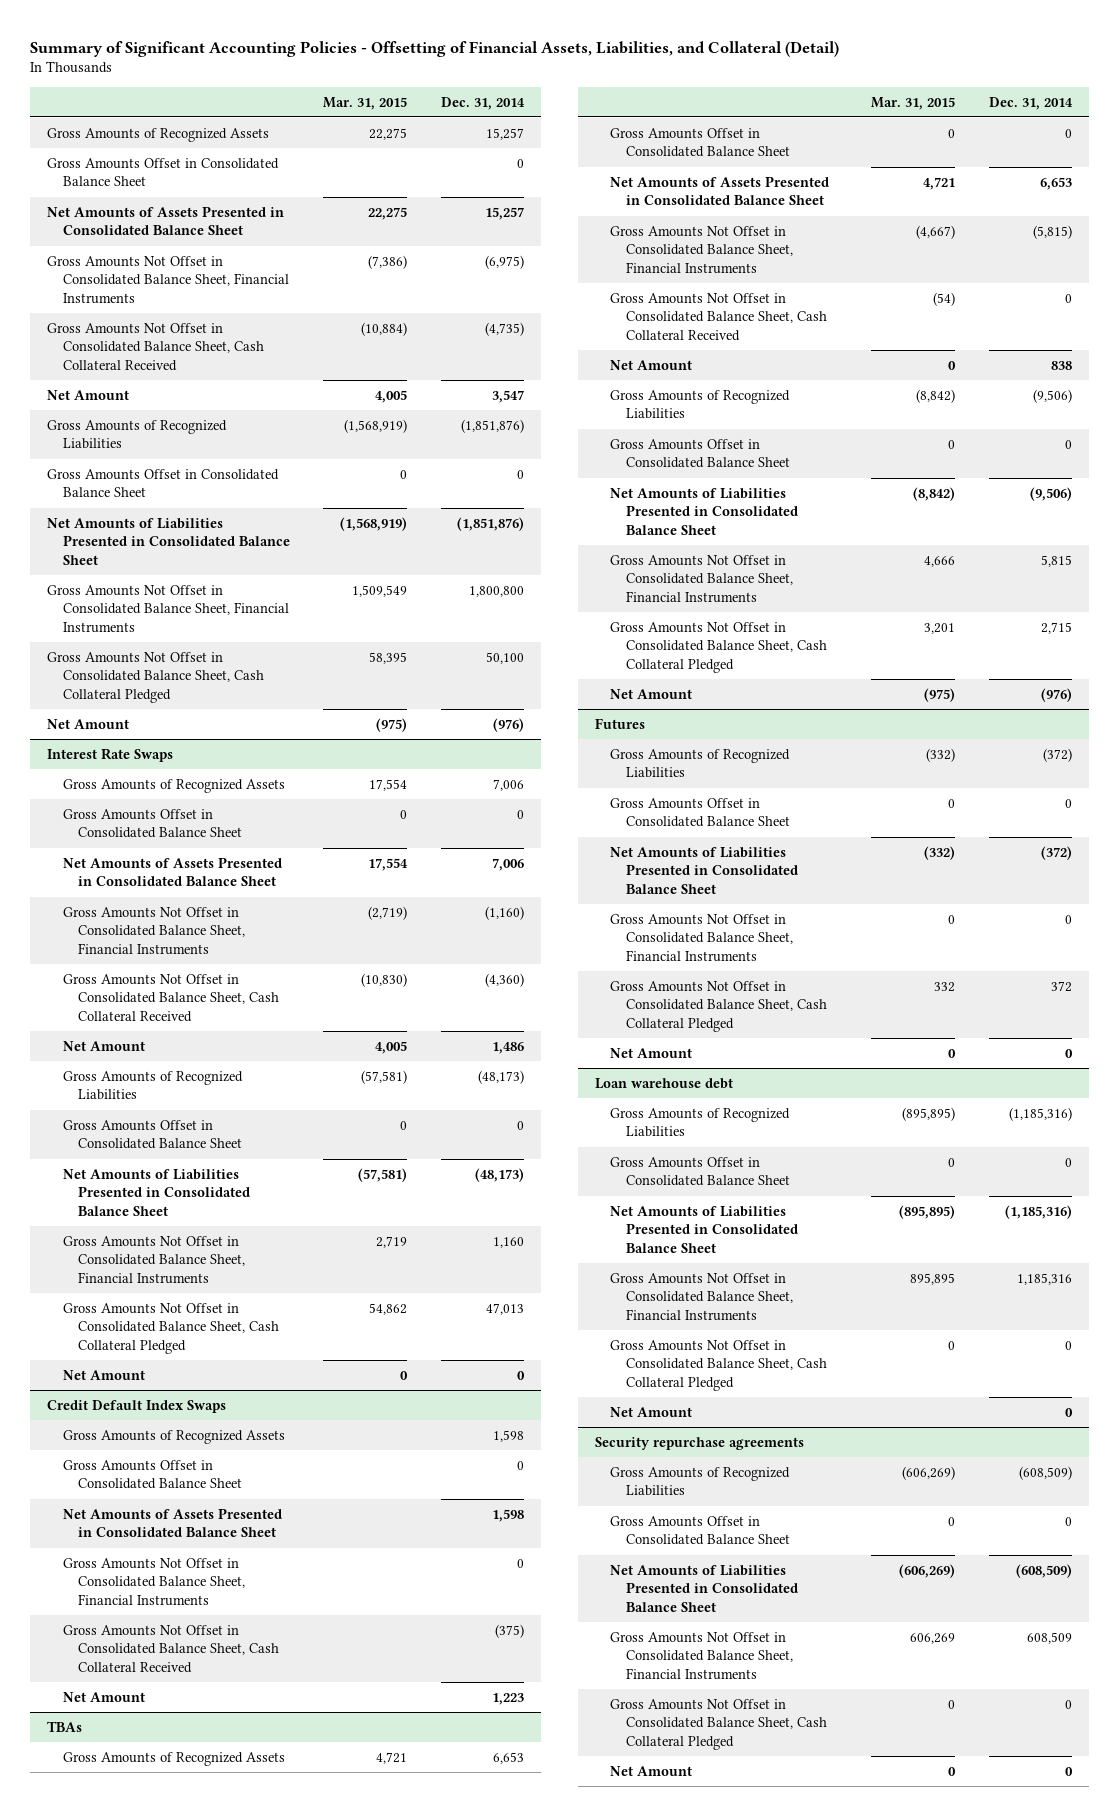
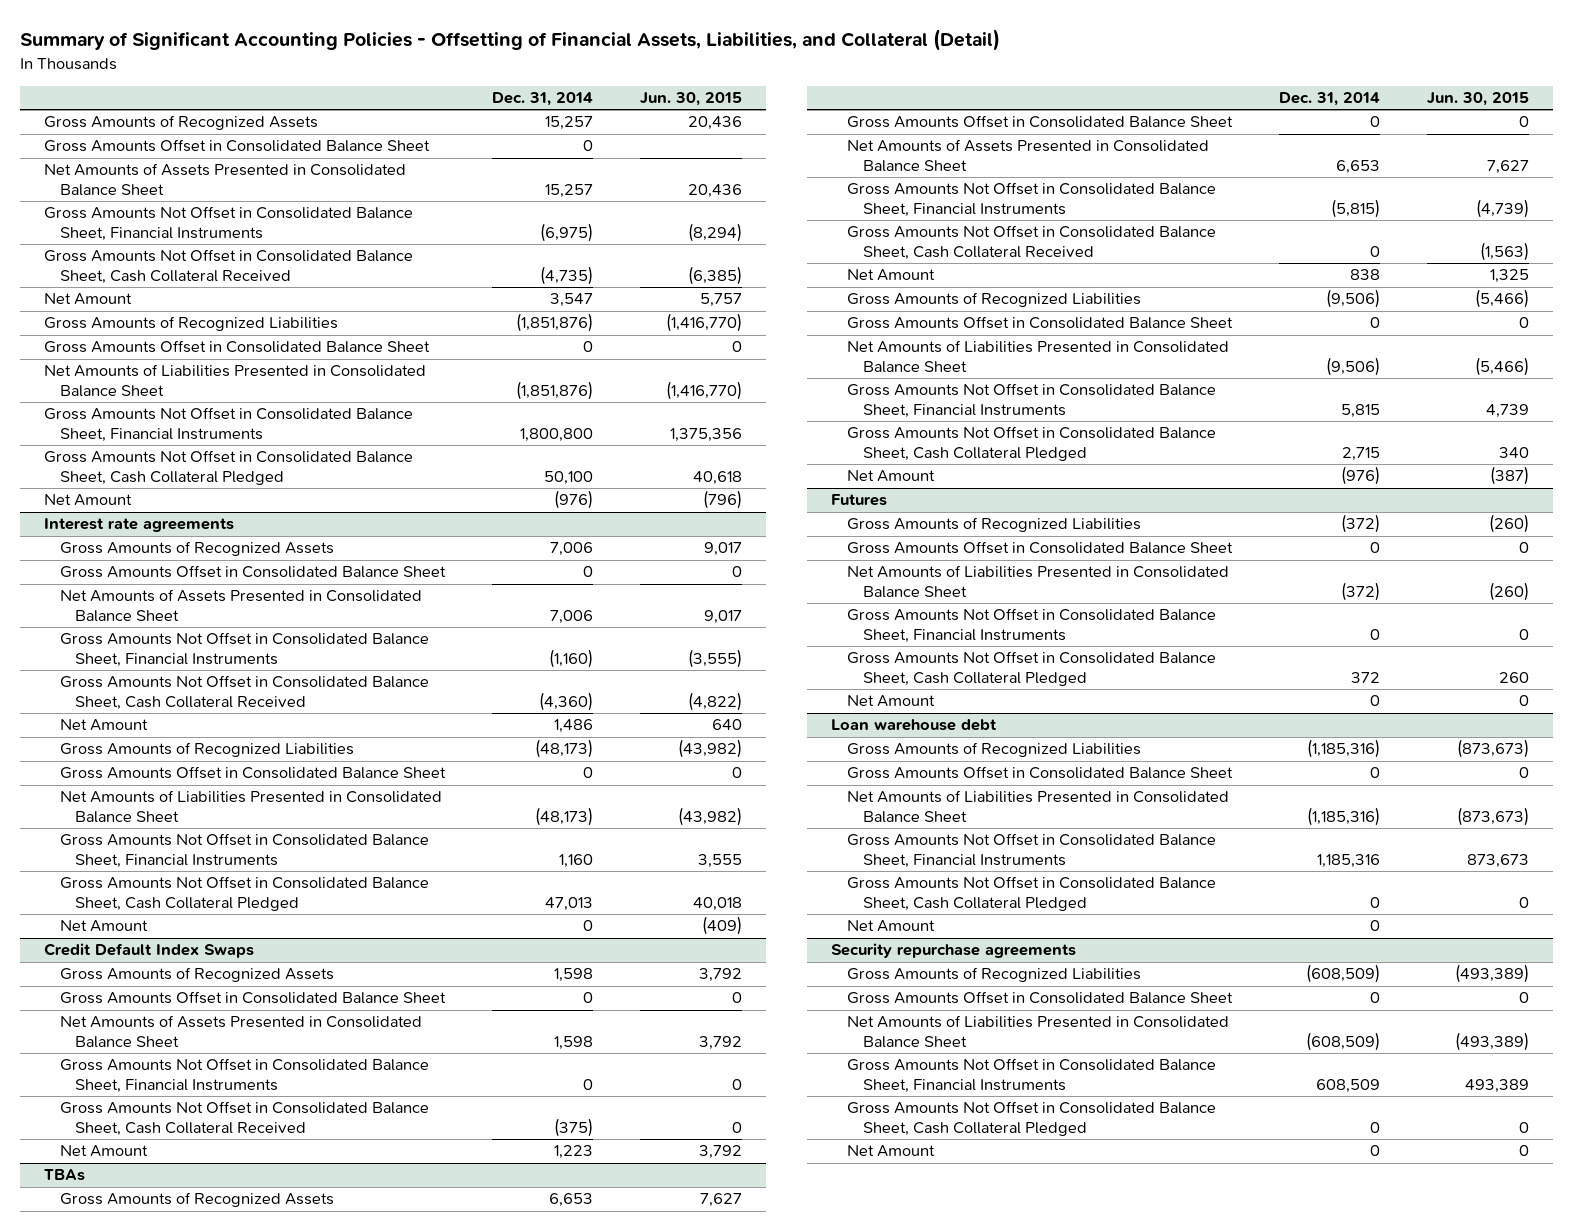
[323,96,408,110] Mar. 31, 2015 -> none
none -> [640,92,743,107] Jun. 30, 2015
[47,747,174,762] Interest Rate Swaps -> [43,518,234,533] Interest rate agreements

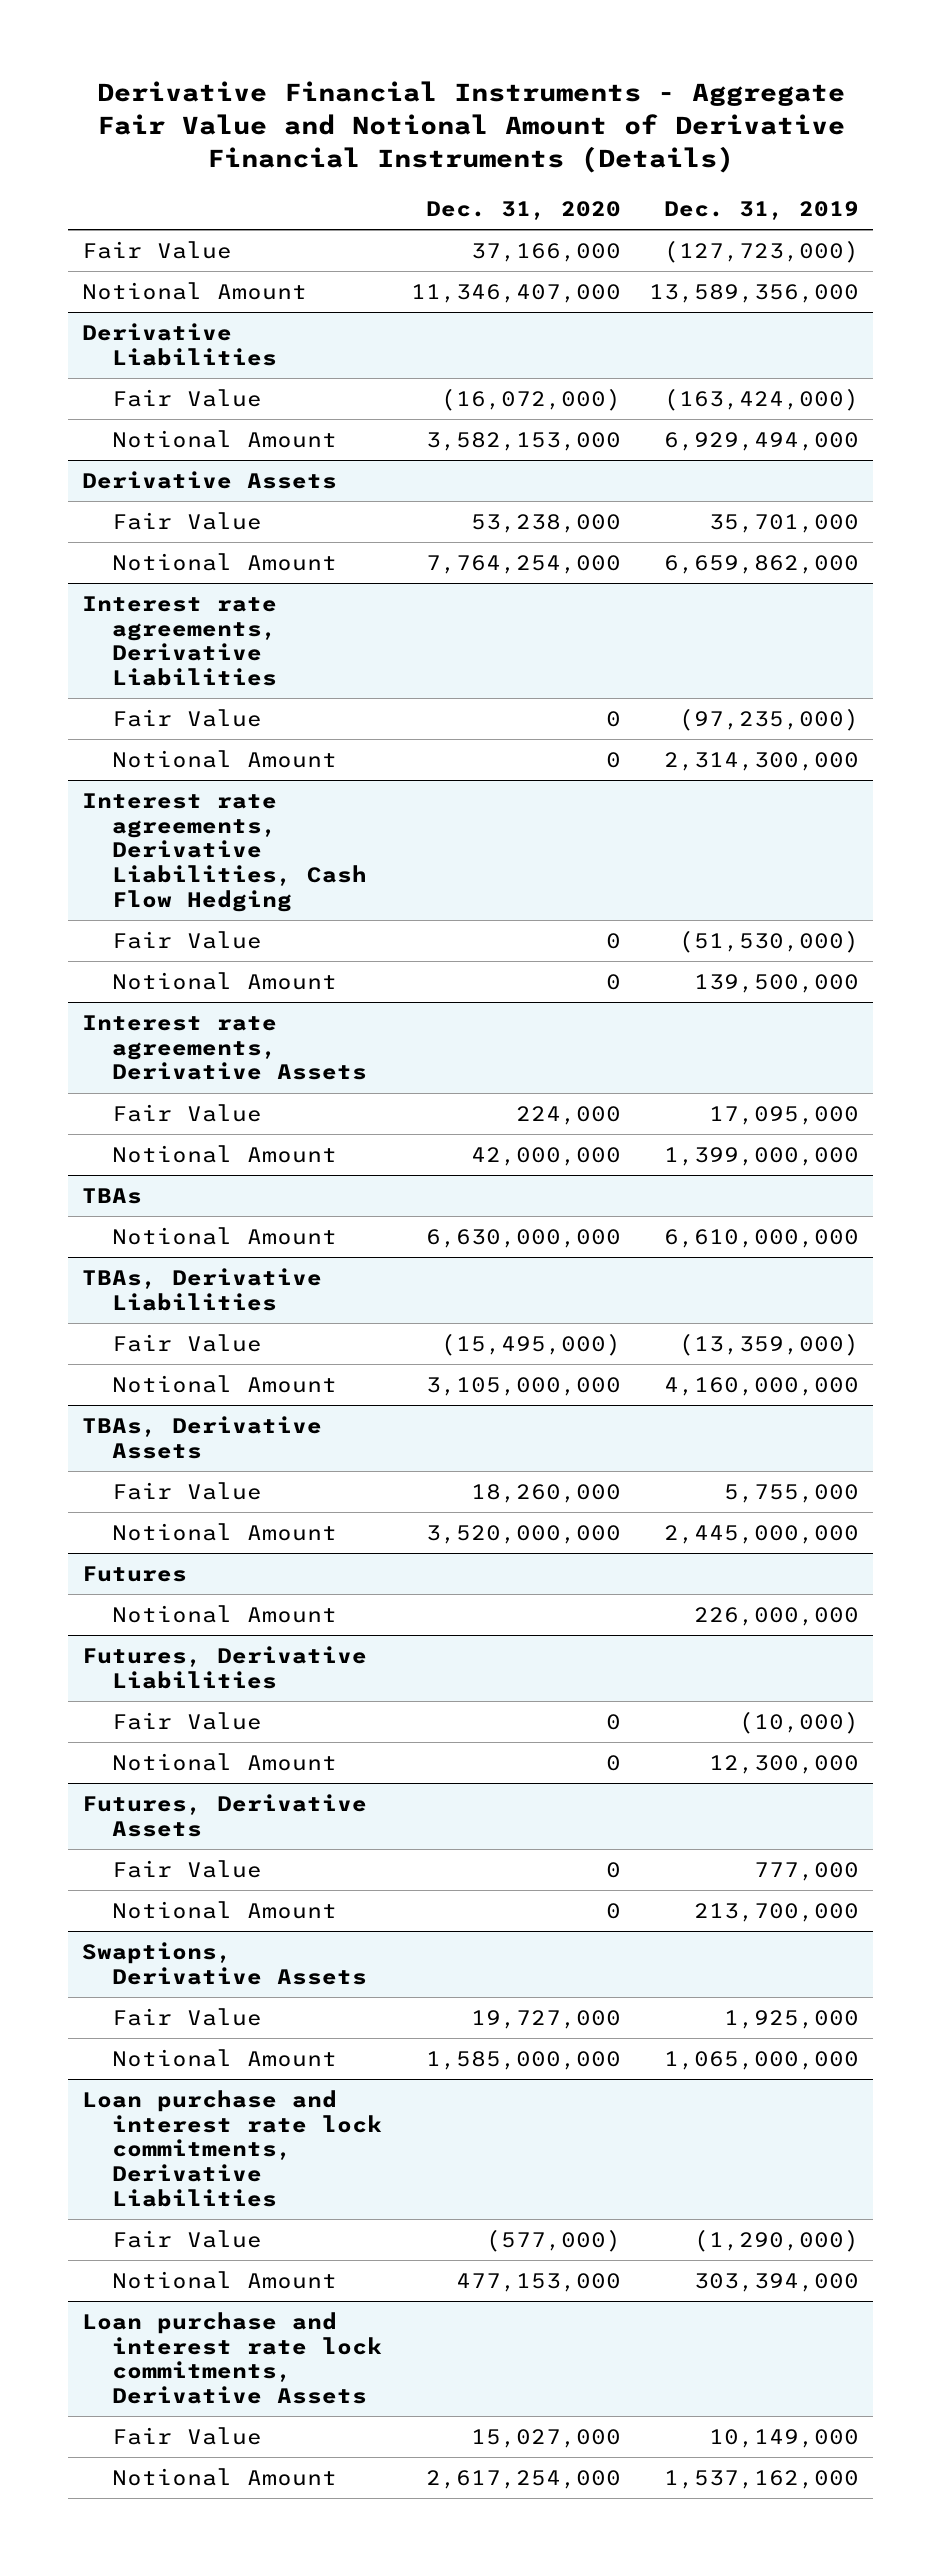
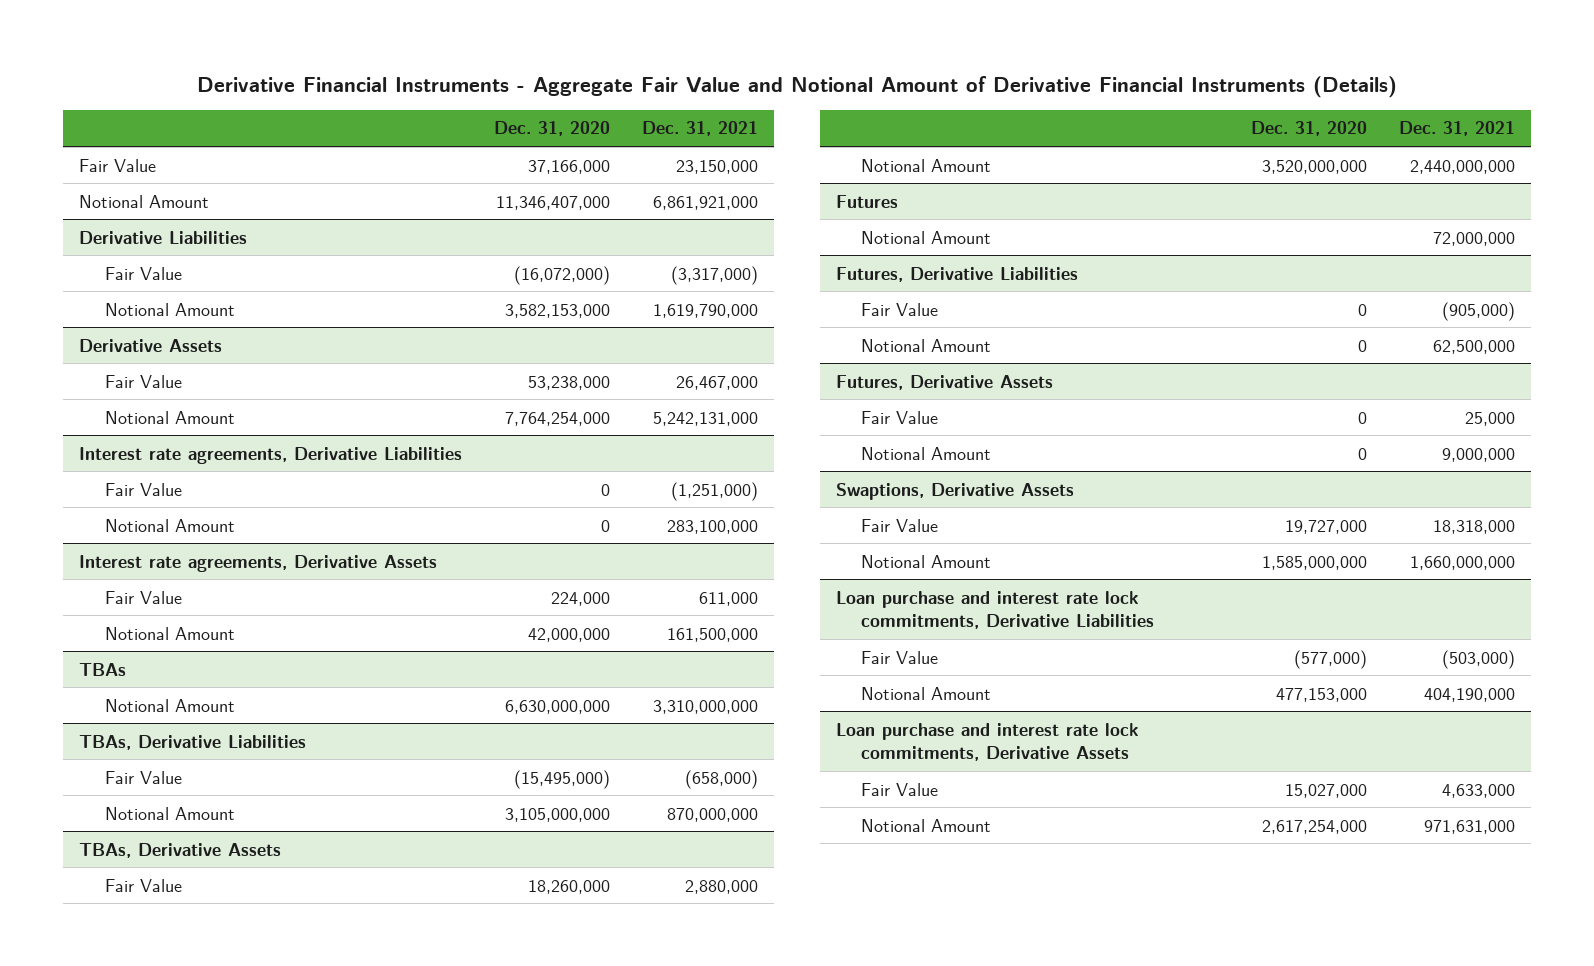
[663,200,859,220] Dec. 31, 2019 -> none
none -> [642,121,759,137] Dec. 31, 2021
[82,792,368,912] Interest rate agreements, Derivative Liabilities, Cash Flow Hedging -> none
[112,930,263,949] Fair Value -> none
[112,971,338,990] Notional Amount -> none

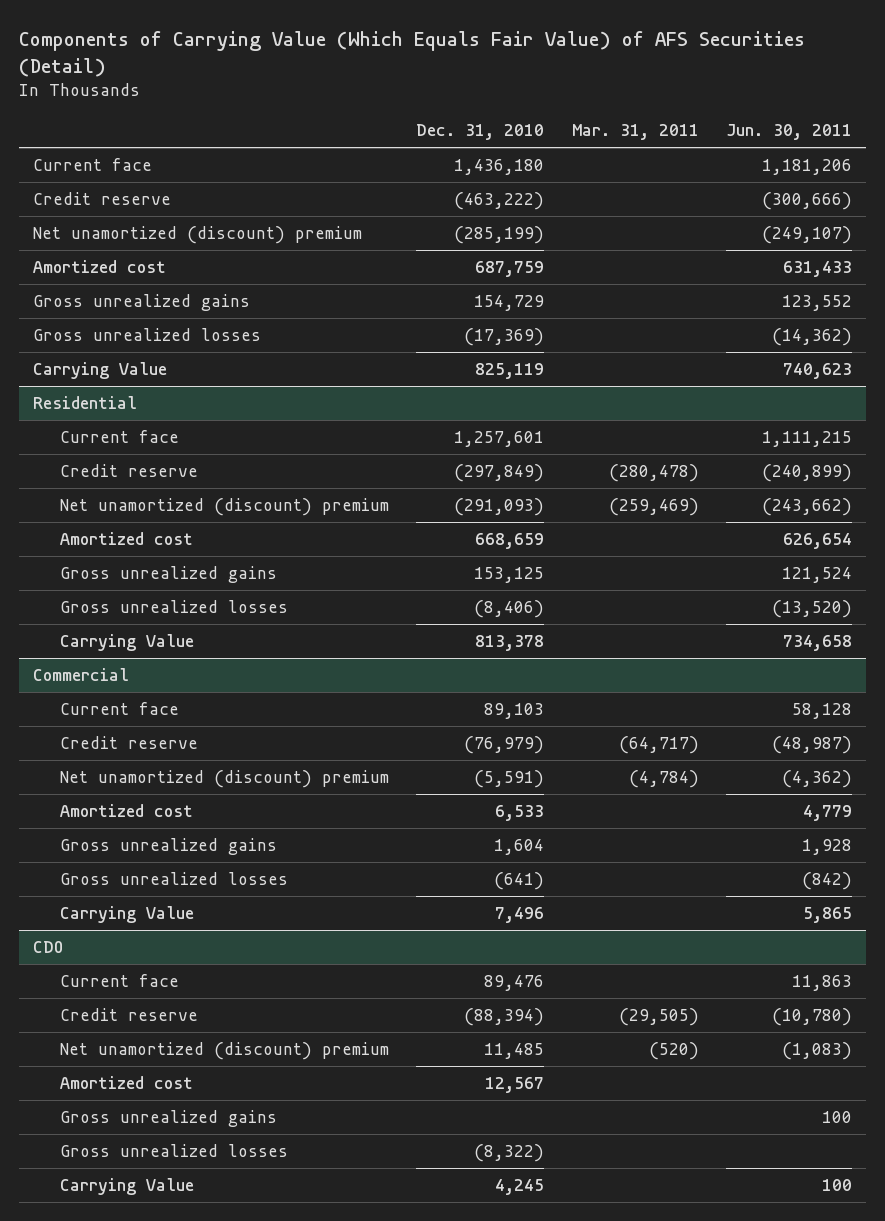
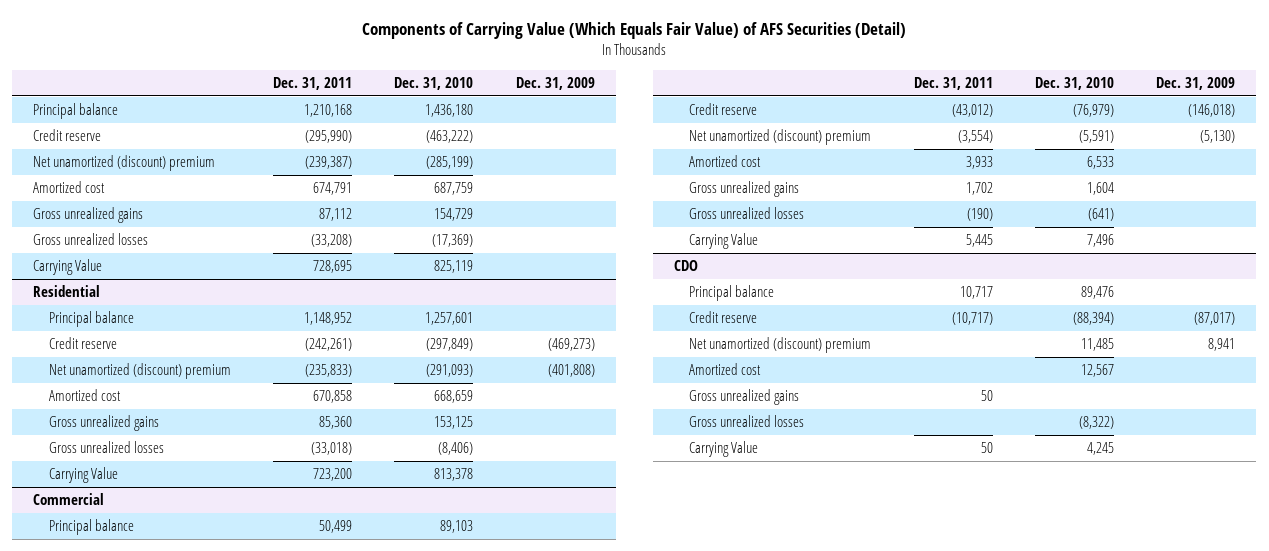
[571,124,699,141] Mar. 31, 2011 -> none
[725,124,852,141] Jun. 30, 2011 -> none
none -> [273,77,353,91] Dec. 31, 2011
none -> [515,77,595,91] Dec. 31, 2009
[32,158,152,172] Current face -> [33,103,119,120] Principal balance
[59,430,179,444] Current face -> [48,311,134,328] Principal balance
[59,702,179,716] Current face -> [48,519,134,536] Principal balance
[59,974,179,988] Current face -> [689,285,775,302] Principal balance

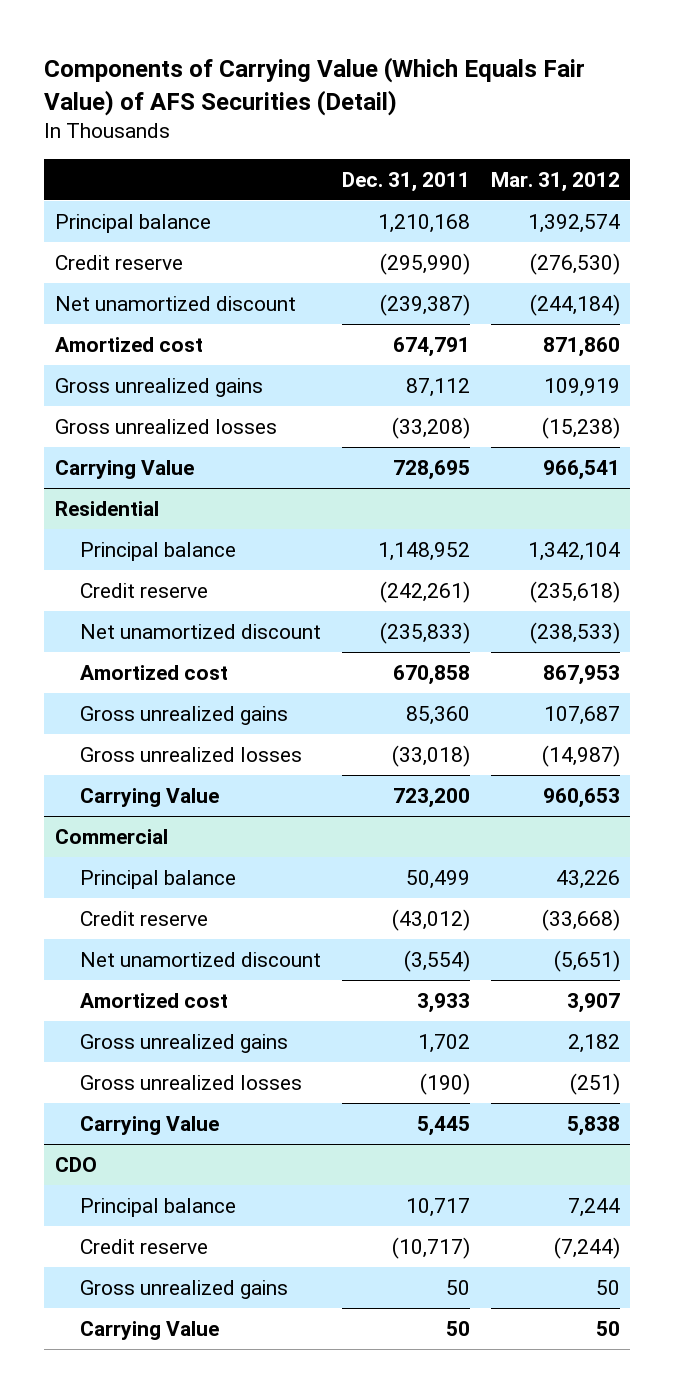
[394,77,474,91] Dec. 31, 2010 -> none
[515,77,595,91] Dec. 31, 2009 -> none
none -> [490,171,620,192] Mar. 31, 2012
[33,155,216,172] Net unamortized (discount) premium -> [54,295,296,311] Net unamortized discount
[48,363,231,380] Net unamortized (discount) premium -> [79,623,321,639] Net unamortized discount
[689,129,872,146] Net unamortized (discount) premium -> [79,951,321,967] Net unamortized discount
[689,337,872,354] Net unamortized (discount) premium -> none
[689,363,762,376] Amortized cost -> none
[689,415,805,428] Gross unrealized losses -> none

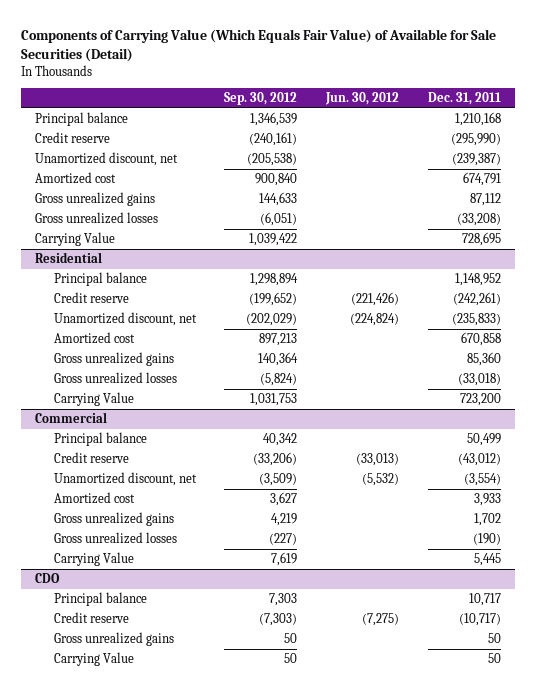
[44,56,586,116] Components of Carrying Value (Which Equals Fair Value) of AFS Securities (Detail) -> [20,28,496,62] Components of Carrying Value (Which Equals Fair Value) of Available for Sale Securities (Detail)
[490,171,620,192] Mar. 31, 2012 -> none
none -> [224,92,298,106] Sep. 30, 2012
none -> [325,92,400,106] Jun. 30, 2012
[54,295,296,311] Net unamortized discount -> [35,152,179,167] Unamortized discount, net
[79,623,321,639] Net unamortized discount -> [53,312,197,327] Unamortized discount, net
[79,951,321,967] Net unamortized discount -> [53,472,197,487] Unamortized discount, net

